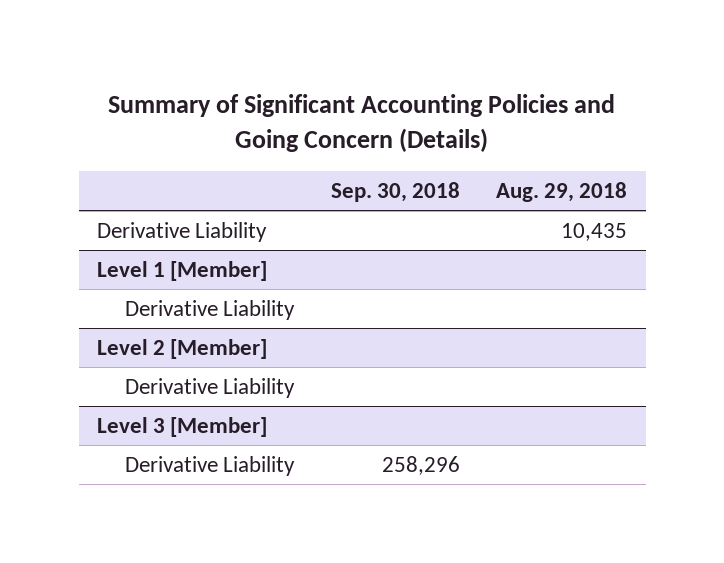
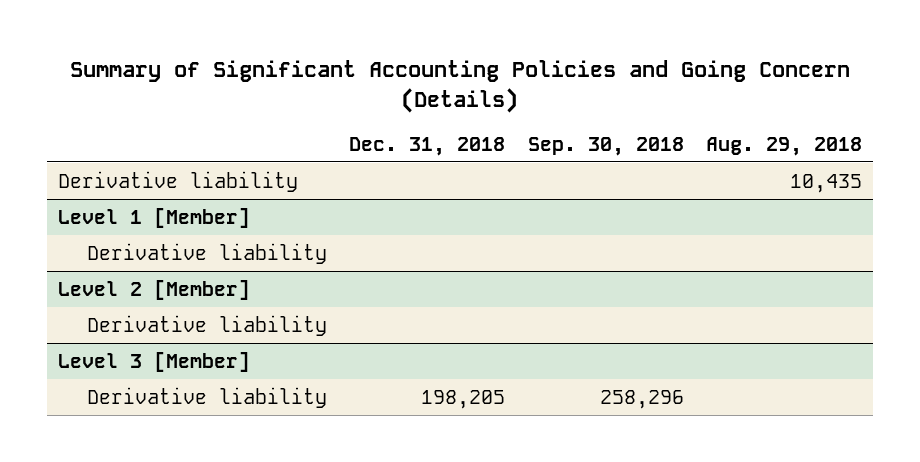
none -> [349,136,506,156] Dec. 31, 2018
[96,221,267,242] Derivative Liability -> [57,170,298,192] Derivative liability
[125,299,296,320] Derivative Liability -> [86,242,327,264] Derivative liability
[125,377,296,398] Derivative Liability -> [86,314,327,336] Derivative liability
[125,455,296,476] Derivative Liability -> [86,386,327,408] Derivative liability

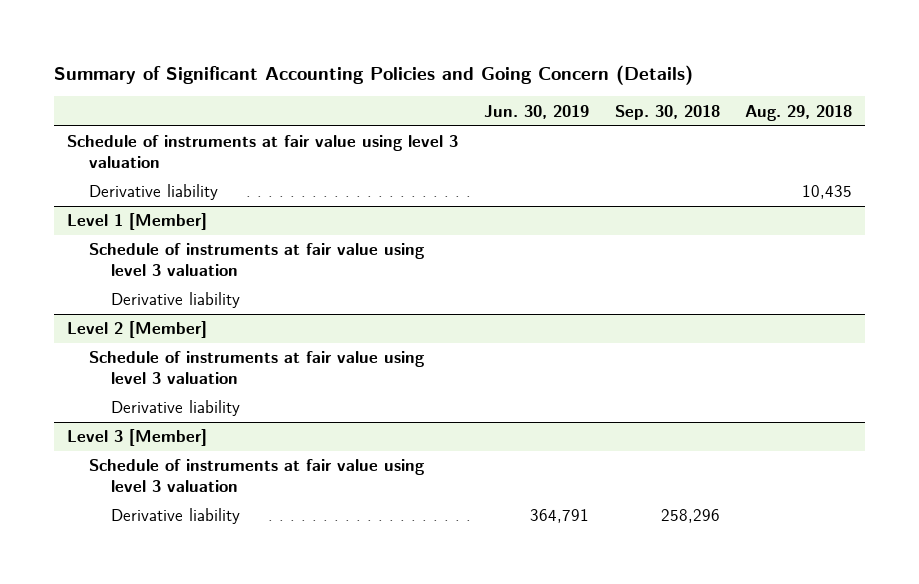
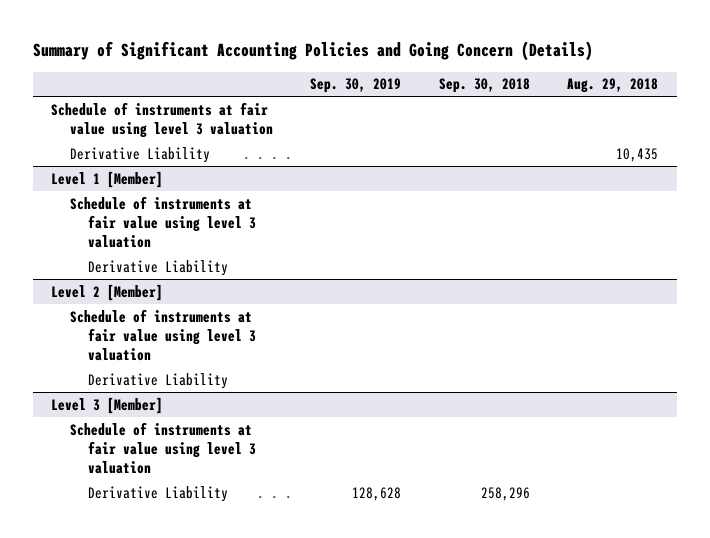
[483,104,589,119] Jun. 30, 2019 -> none
none -> [310,78,402,94] Sep. 30, 2019
[89,184,219,201] Derivative liability -> [69,146,210,163] Derivative Liability
[111,292,241,309] Derivative liability -> [88,259,229,276] Derivative Liability
[111,400,241,417] Derivative liability -> [88,372,229,389] Derivative Liability
[111,508,241,525] Derivative liability -> [88,485,229,502] Derivative Liability

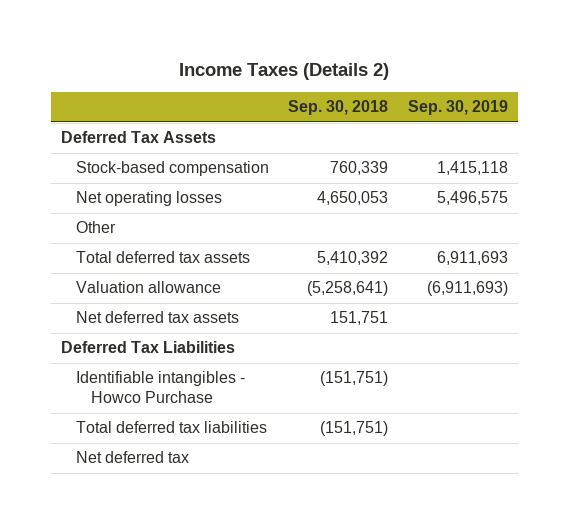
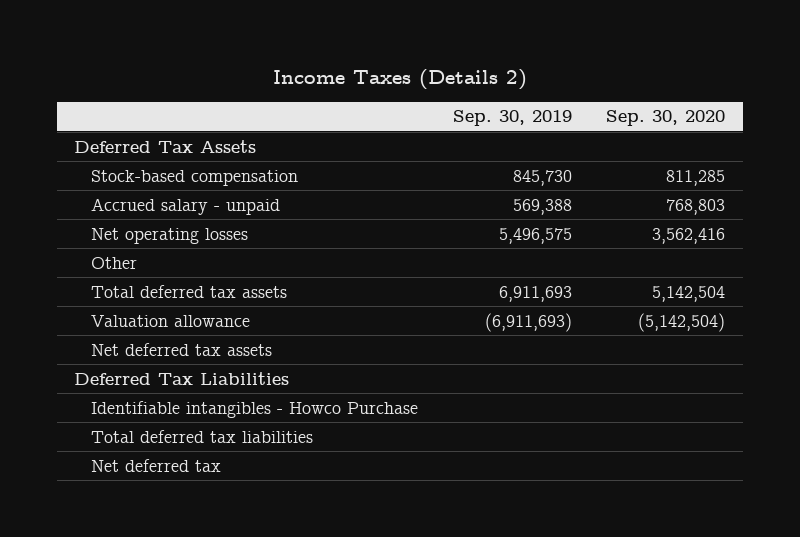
[288,100,389,116] Sep. 30, 2018 -> none
none -> [606,110,726,127] Sep. 30, 2020
[437,161,509,176] 1,415,118 -> [512,169,572,186] 845,730
none -> [91,197,281,215] Accrued salary - unpaid

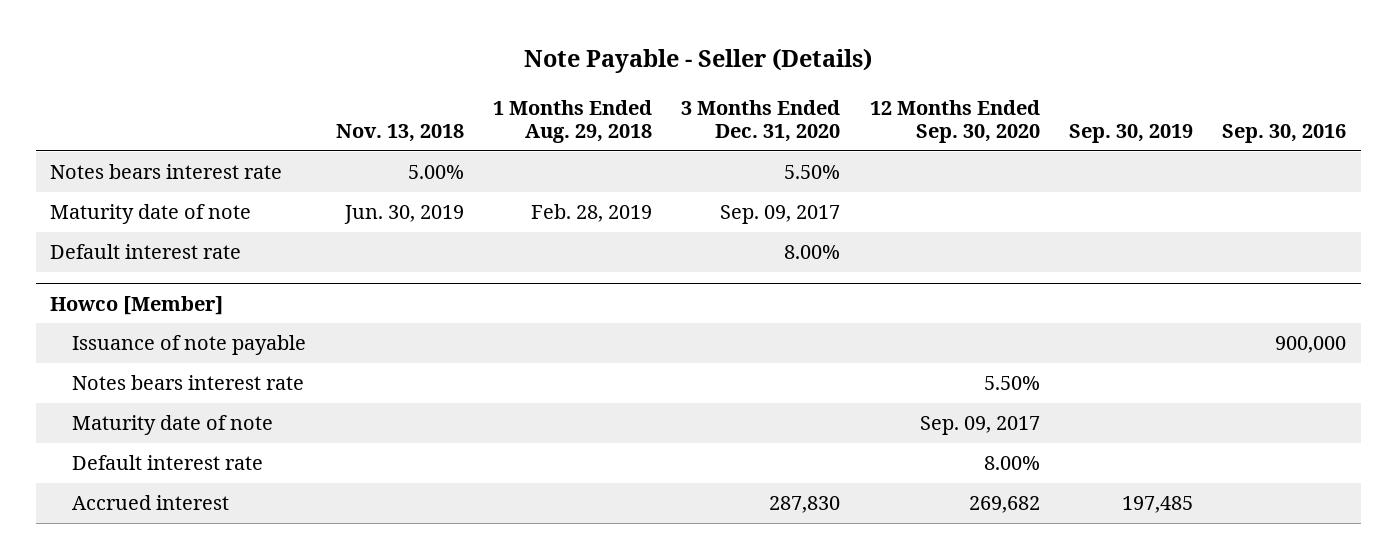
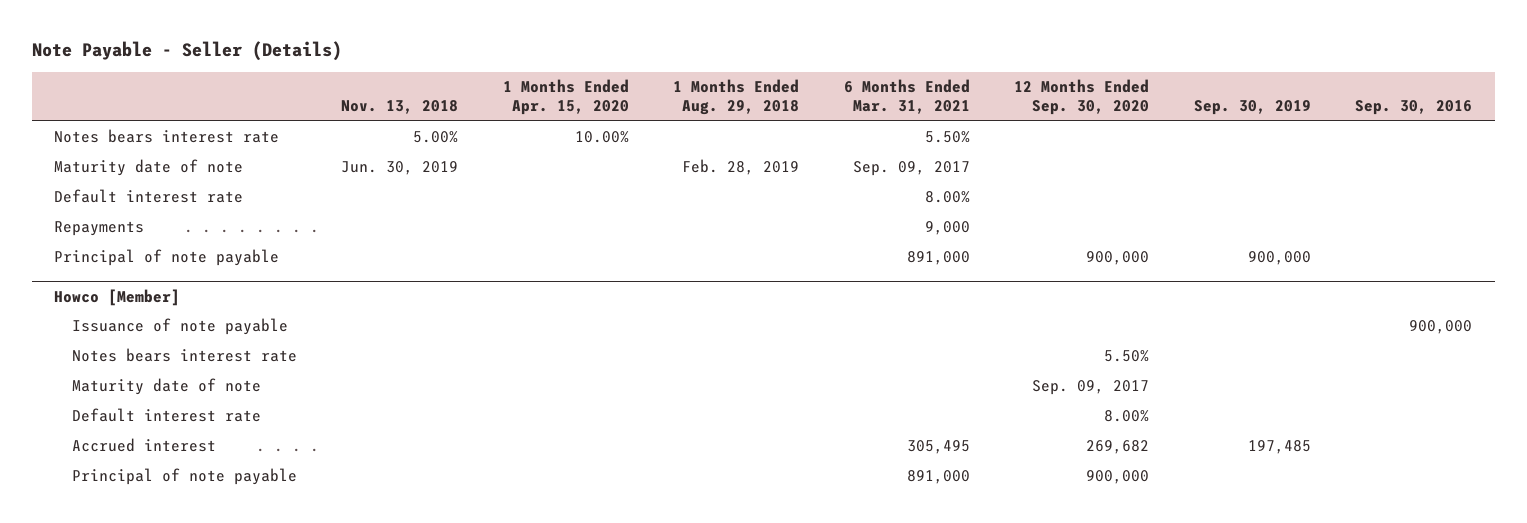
[681,99,841,143] 3 Months Ended Dec. 31, 2020 -> none
none -> [502,79,629,116] 1 Months Ended Apr. 15, 2020
none -> [843,79,970,115] 6 Months Ended Mar. 31, 2021
none -> [54,221,145,237] Repayments
none -> [54,249,280,267] Principal of note payable
none -> [71,468,297,486] Principal of note payable

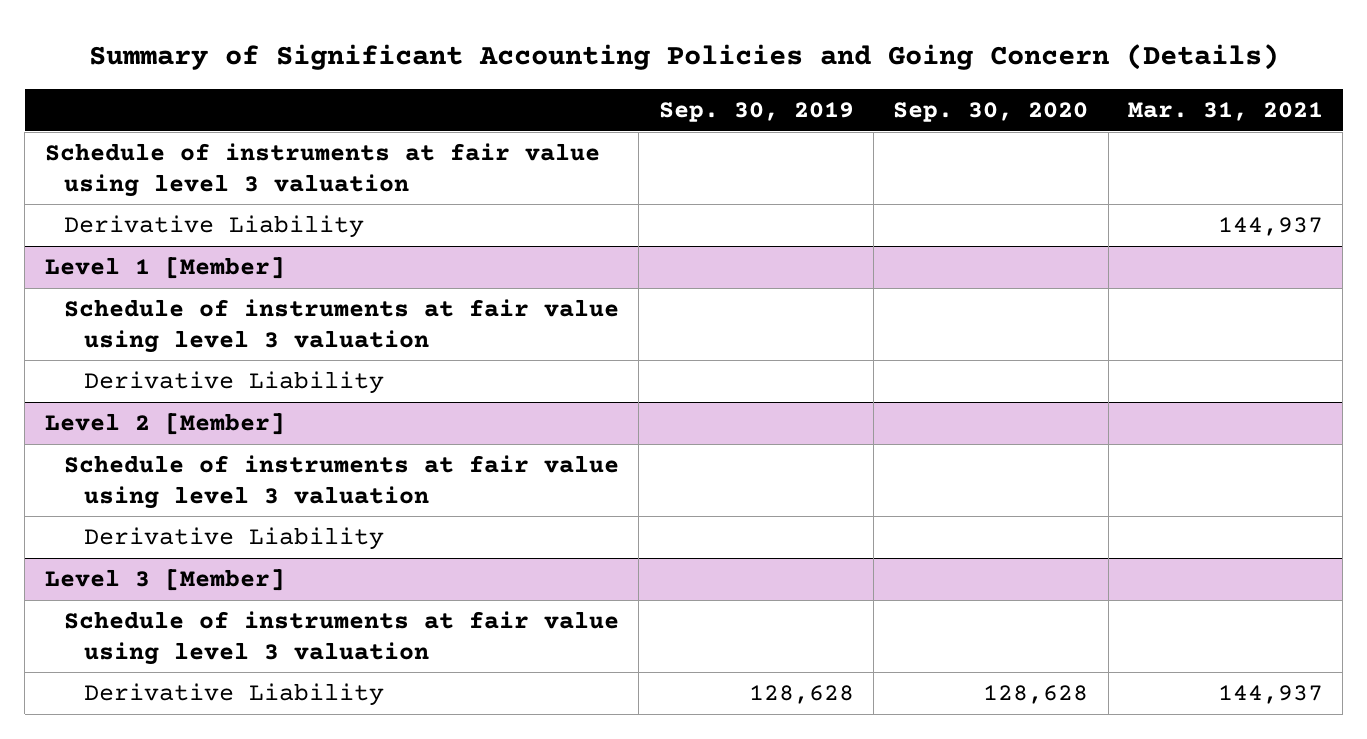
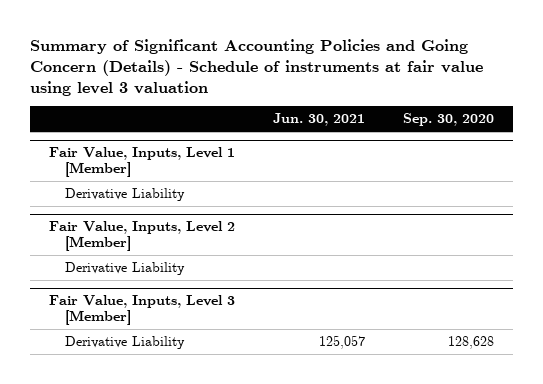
[88,43,1279,70] Summary of Significant Accounting Policies and Going Concern (Details) -> [30,39,484,96] Summary of Significant Accounting Policies and Going Concern (Details) - Schedule of instruments at fair value using level 3 valuation
[658,102,854,123] Sep. 30, 2019 -> none
[1127,102,1323,122] Mar. 31, 2021 -> none
none -> [273,113,366,127] Jun. 30, 2021
[44,143,600,197] Schedule of instruments at fair value using level 3 valuation -> none
[64,215,365,239] Derivative Liability -> none
[64,299,620,353] Schedule of instruments at fair value using level 3 valuation -> none
[44,257,285,280] Level 1 [Member] -> [49,147,236,178] Fair Value, Inputs, Level 1 [Member]
[64,455,620,509] Schedule of instruments at fair value using level 3 valuation -> none
[44,413,285,436] Level 2 [Member] -> [49,221,236,252] Fair Value, Inputs, Level 2 [Member]
[64,611,620,665] Schedule of instruments at fair value using level 3 valuation -> none
[44,569,285,592] Level 3 [Member] -> [49,295,236,326] Fair Value, Inputs, Level 3 [Member]

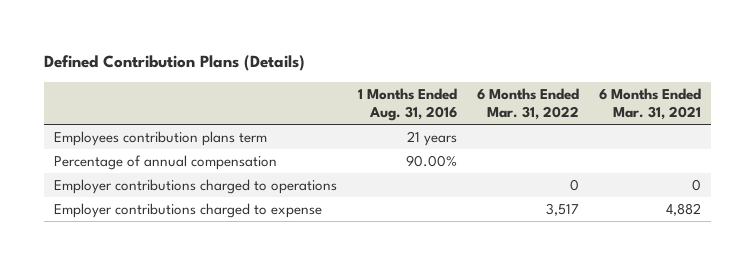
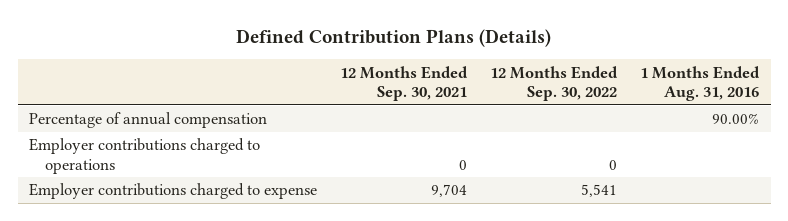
[476,88,579,121] 6 Months Ended Mar. 31, 2022 -> none
[599,88,702,121] 6 Months Ended Mar. 31, 2021 -> none
none -> [340,65,469,102] 12 Months Ended Sep. 30, 2021
none -> [490,65,619,102] 12 Months Ended Sep. 30, 2022
[54,130,268,146] Employees contribution plans term -> none

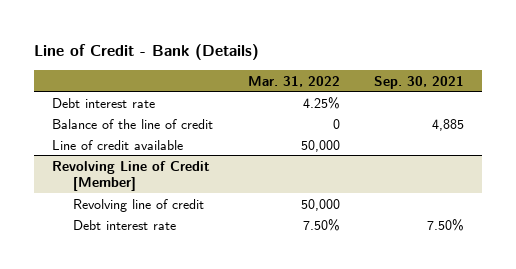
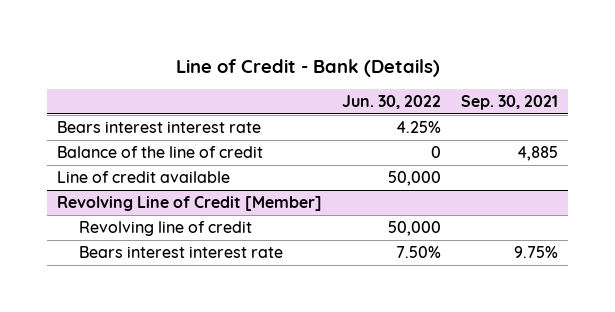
[247,75,340,87] Mar. 31, 2022 -> none
none -> [342,95,442,110] Jun. 30, 2022
[51,97,155,108] Debt interest rate -> [57,121,262,134] Bears interest interest rate
[72,219,176,230] Debt interest rate -> [78,246,283,259] Bears interest interest rate
[427,218,465,231] 7.50% -> [513,246,558,259] 9.75%

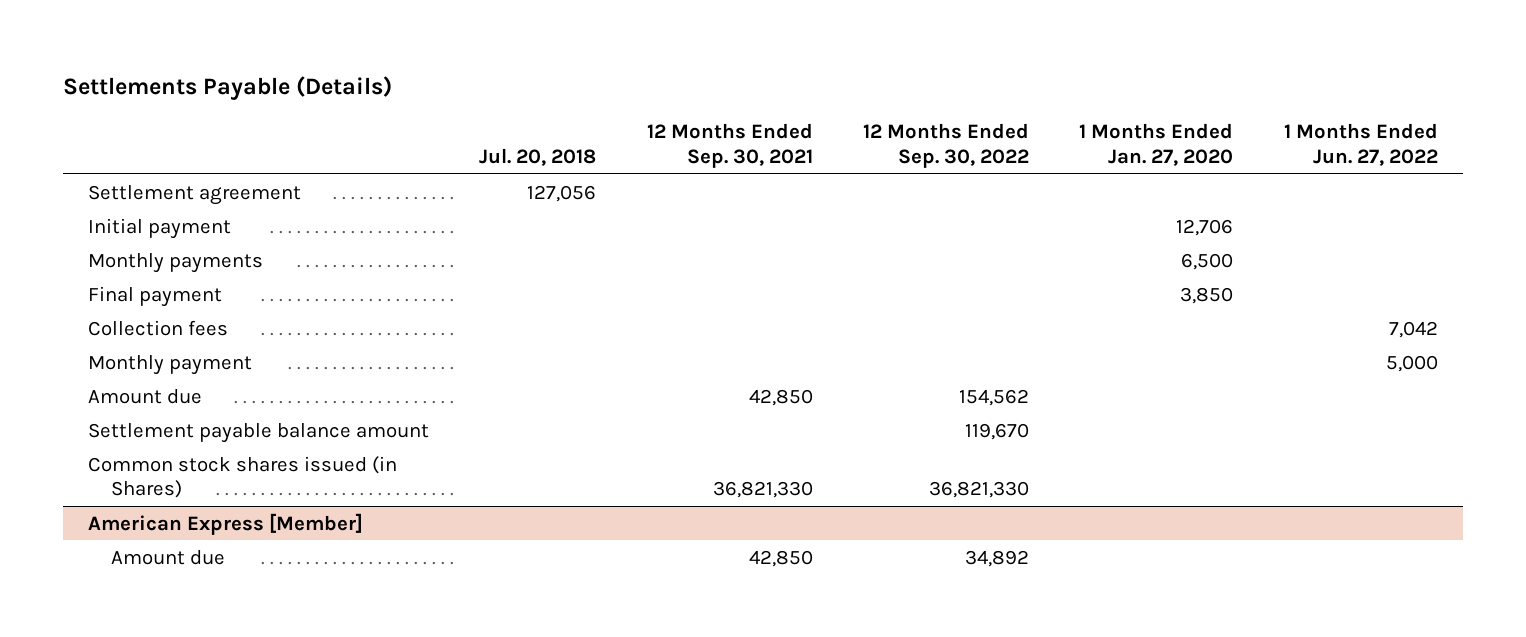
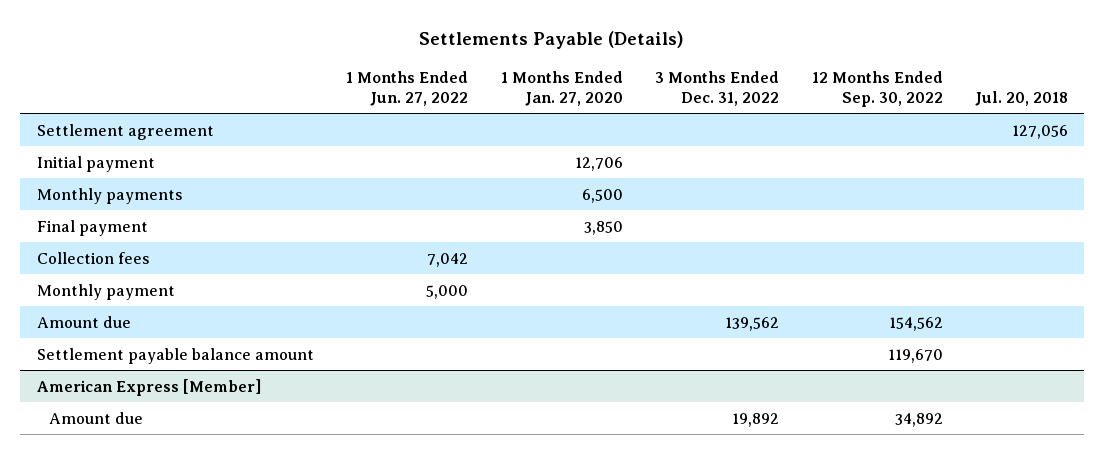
[646,123,813,169] 12 Months Ended Sep. 30, 2021 -> none
none -> [655,71,780,106] 3 Months Ended Dec. 31, 2022
[87,455,397,499] Common stock shares issued (in Shares) -> none

